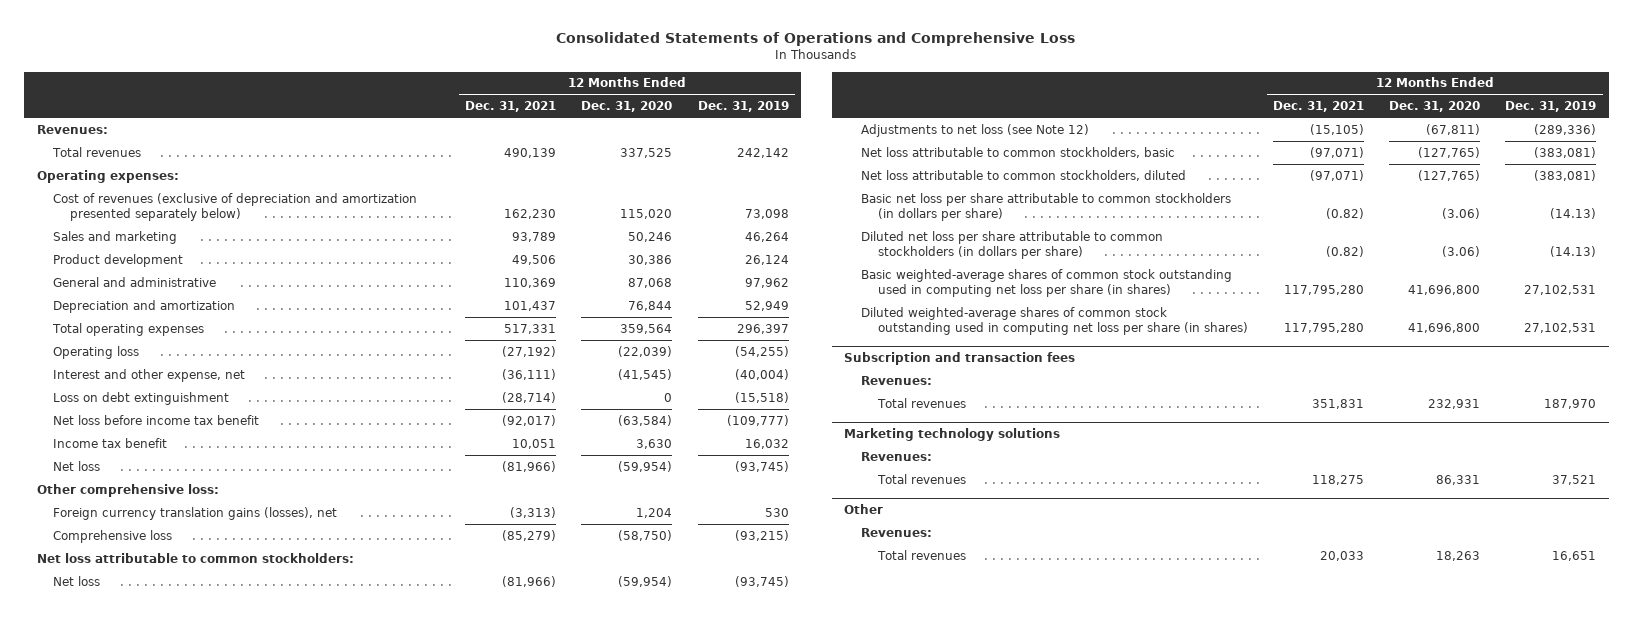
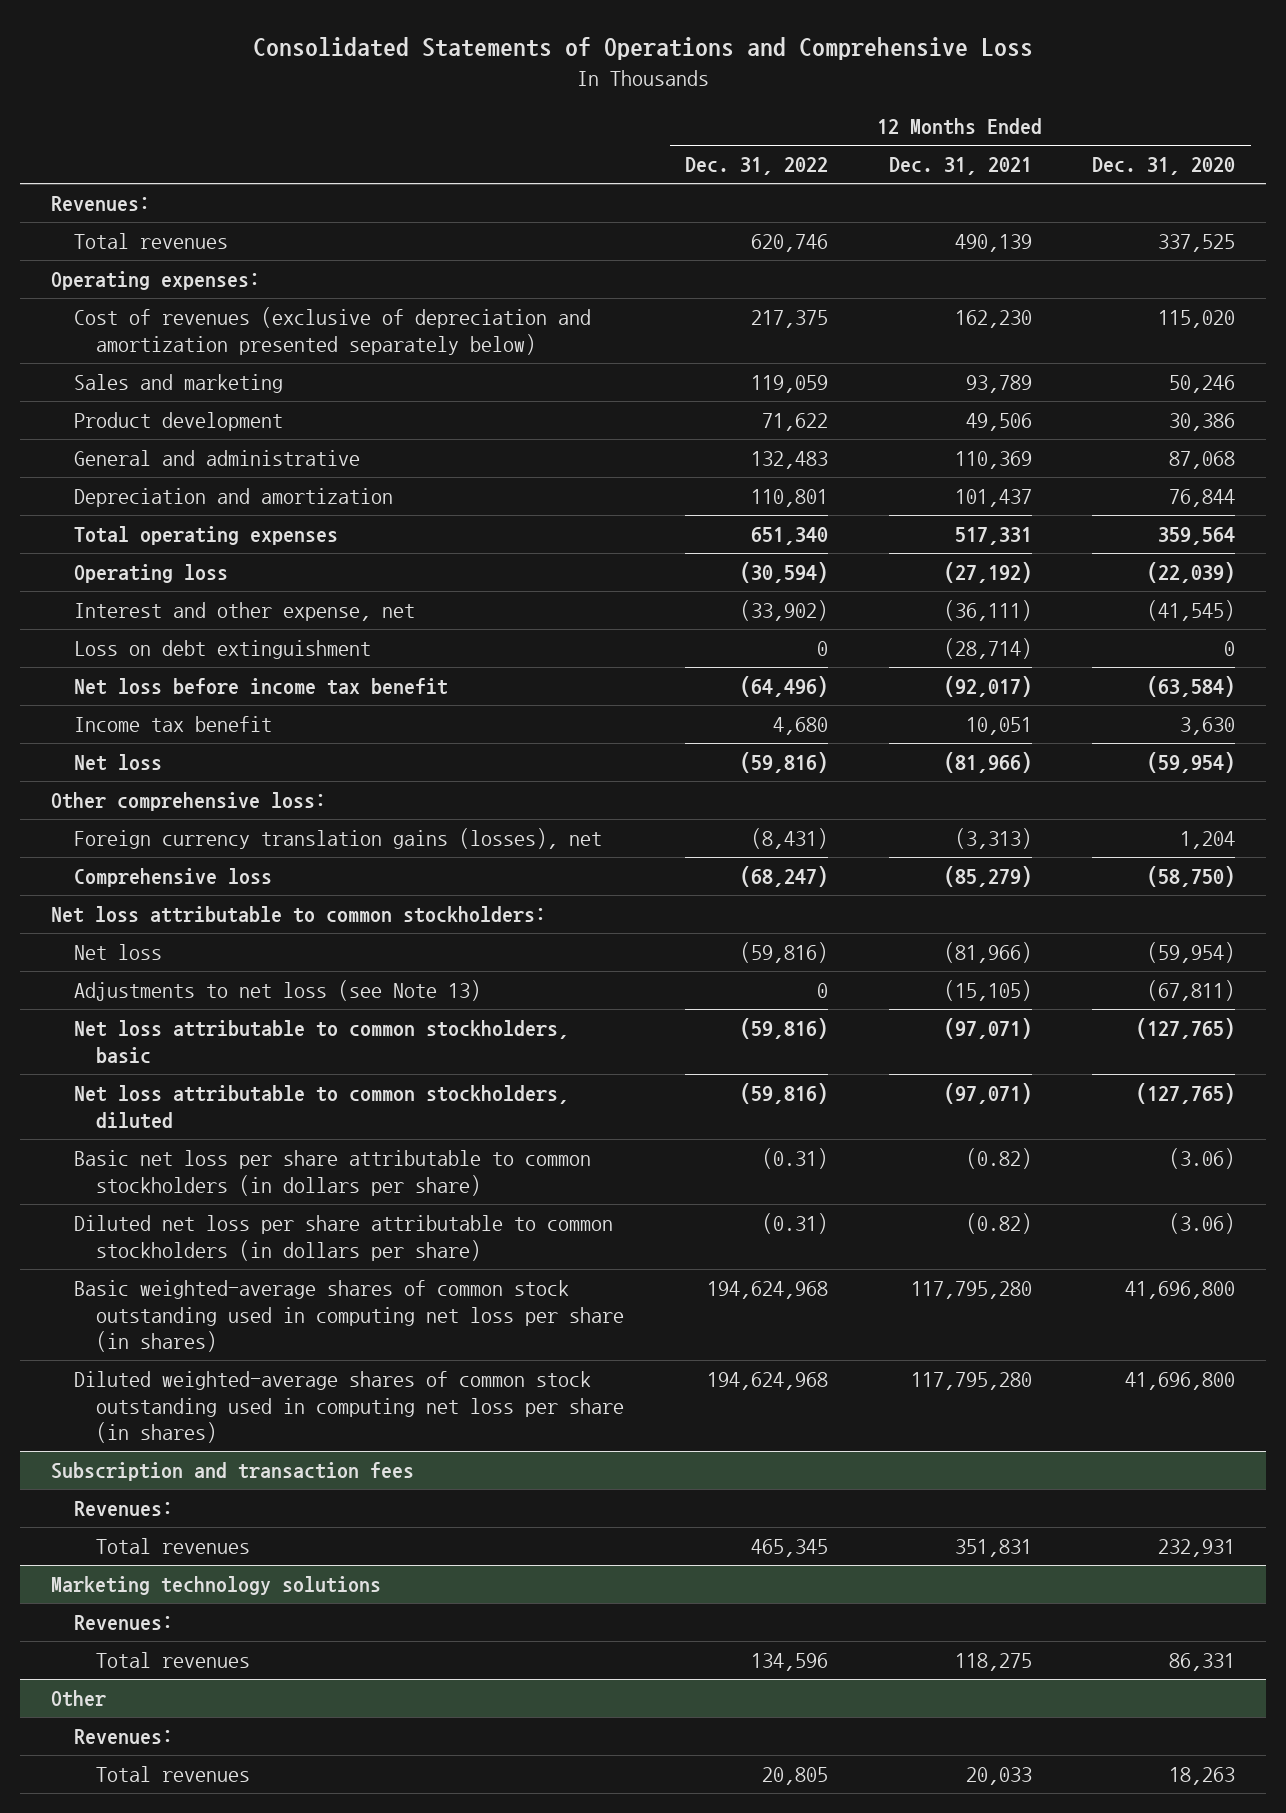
[697,101,789,113] Dec. 31, 2019 -> none
none -> [685,157,829,176] Dec. 31, 2022
[860,123,1089,137] Adjustments to net loss (see Note 12) -> [73,980,481,1002] Adjustments to net loss (see Note 13)

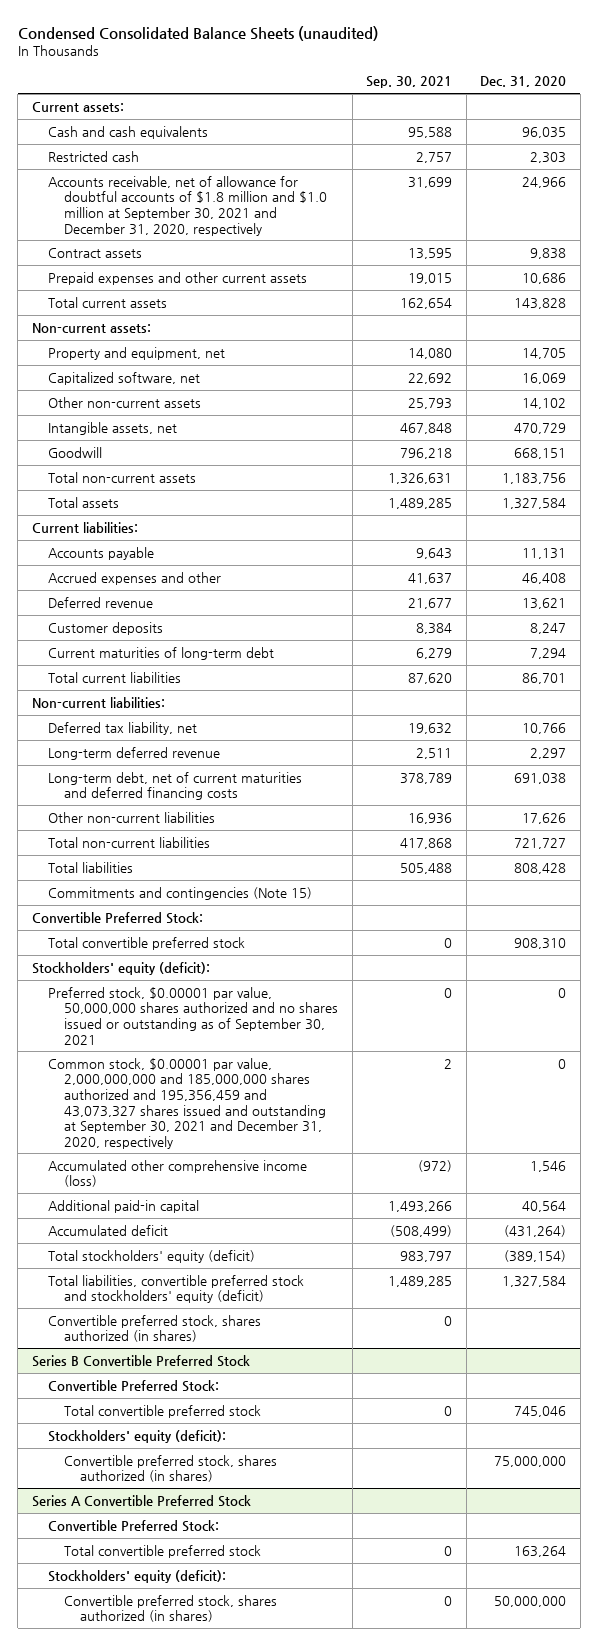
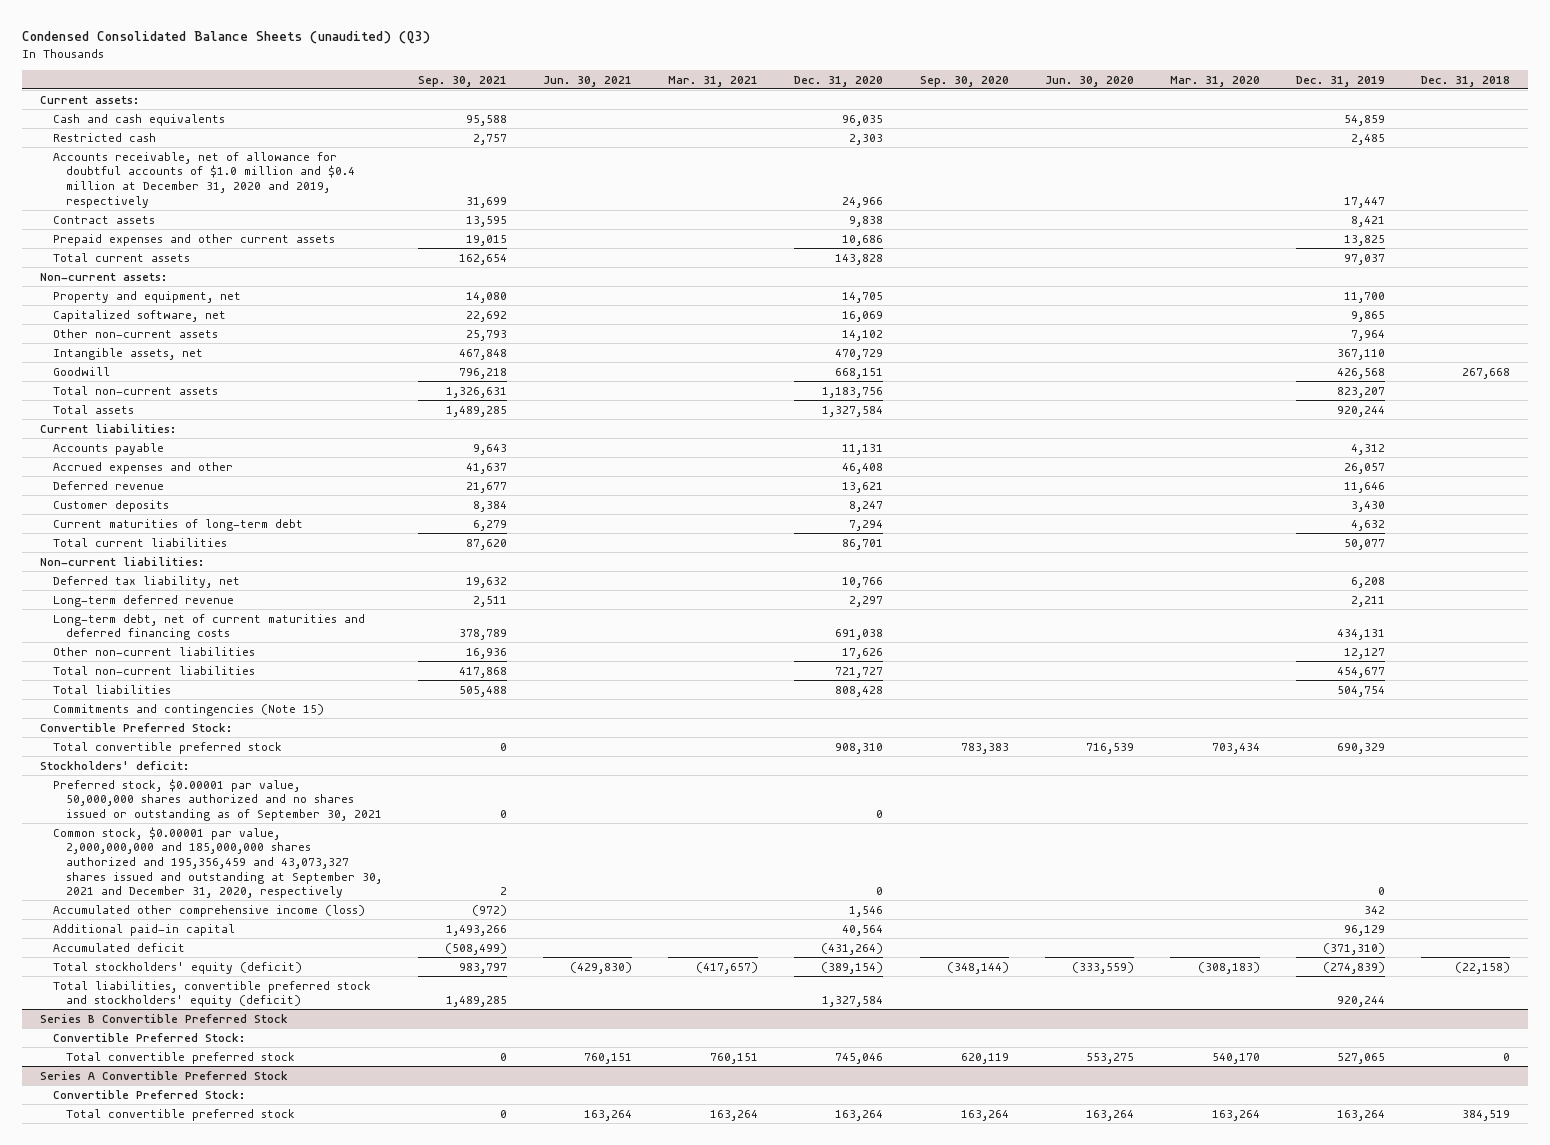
[17,25,378,41] Condensed Consolidated Balance Sheets (unaudited) -> [22,31,431,45] Condensed Consolidated Balance Sheets (unaudited) (Q3)
none -> [543,75,633,87] Jun. 30, 2021
none -> [668,75,759,87] Mar. 31, 2021
none -> [919,75,1009,87] Sep. 30, 2020
none -> [1044,75,1134,87] Jun. 30, 2020
none -> [1169,75,1260,87] Mar. 31, 2020
none -> [1295,75,1385,87] Dec. 31, 2019
none -> [1420,75,1510,87] Dec. 31, 2018
[47,175,328,236] Accounts receivable, net of allowance for doubtful accounts of $1.8 million and $1.0 million at September 30, 2021 and December 31, 2020, respectively -> [53,151,356,208] Accounts receivable, net of allowance for doubtful accounts of $1.0 million and $0.4 million at December 31, 2020 and 2019, respectively
[31,961,210,975] Stockholders' equity (deficit): -> [40,760,190,770] Stockholders' deficit:
[47,1314,261,1343] Convertible preferred stock, shares authorized (in shares) -> none
[47,1429,226,1443] Stockholders' equity (deficit): -> none
[64,1454,278,1483] Convertible preferred stock, shares authorized (in shares) -> none
[47,1569,226,1583] Stockholders' equity (deficit): -> none
[64,1594,278,1623] Convertible preferred stock, shares authorized (in shares) -> none

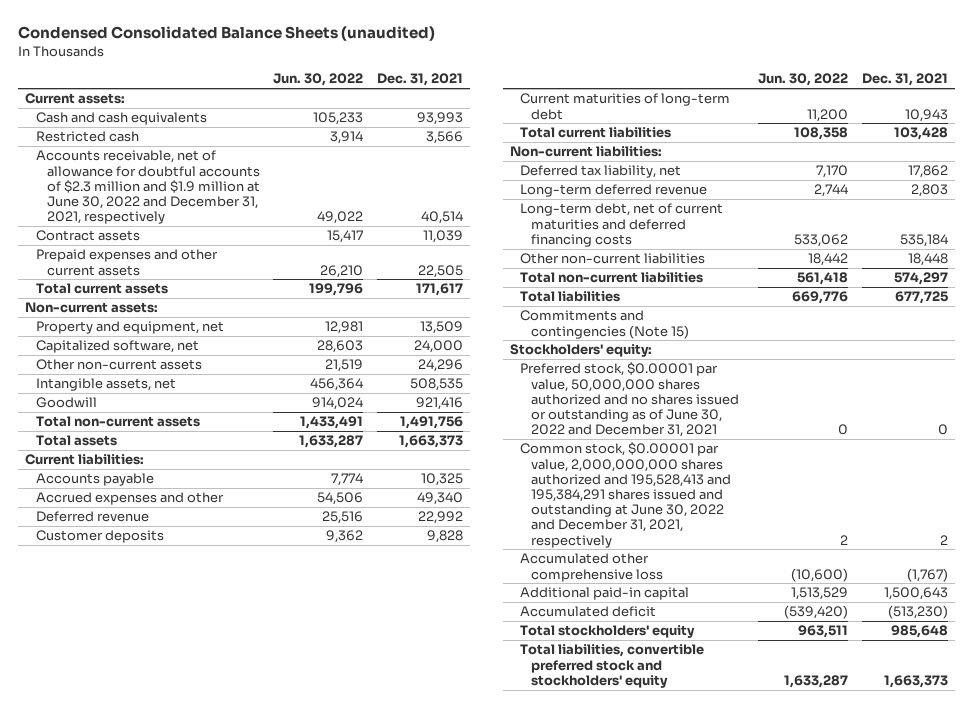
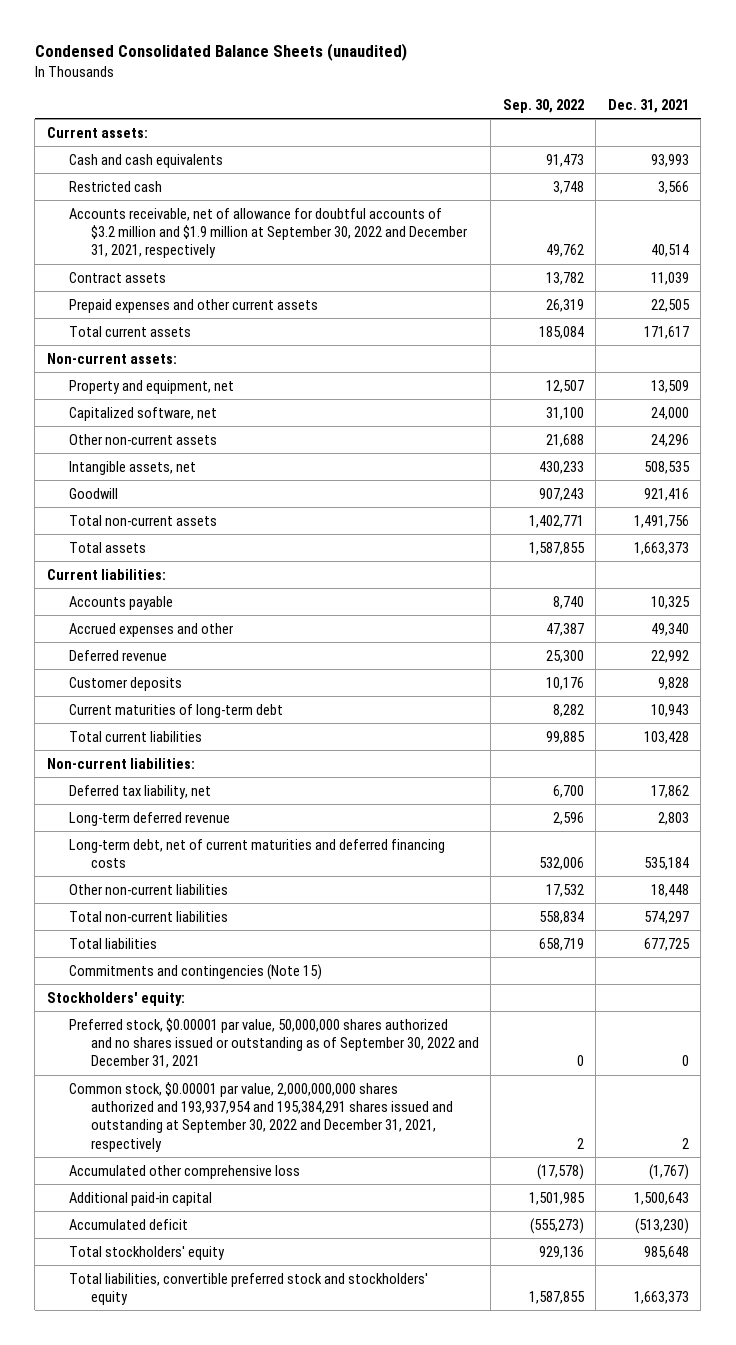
[273,73,364,87] Jun. 30, 2022 -> none
none -> [502,99,584,114] Sep. 30, 2022
[35,150,260,225] Accounts receivable, net of allowance for doubtful accounts of $2.3 million and $1.9 million at June 30, 2022 and December 31, 2021, respectively -> [68,207,467,259] Accounts receivable, net of allowance for doubtful accounts of $3.2 million and $1.9 million at September 30, 2022 and December 31, 2021, respectively
[520,362,740,438] Preferred stock, $0.00001 par value, 50,000,000 shares authorized and no shares issued or outstanding as of June 30, 2022 and December 31, 2021 -> [68,1017,479,1069] Preferred stock, $0.00001 par value, 50,000,000 shares authorized and no shares issued or outstanding as of September 30, 2022 and December 31, 2021
[520,442,732,548] Common stock, $0.00001 par value, 2,000,000,000 shares authorized and 195,528,413 and 195,384,291 shares issued and outstanding at June 30, 2022 and December 31, 2021, respectively -> [68,1081,453,1152] Common stock, $0.00001 par value, 2,000,000,000 shares authorized and 193,937,954 and 195,384,291 shares issued and outstanding at September 30, 2022 and December 31, 2021, respectively

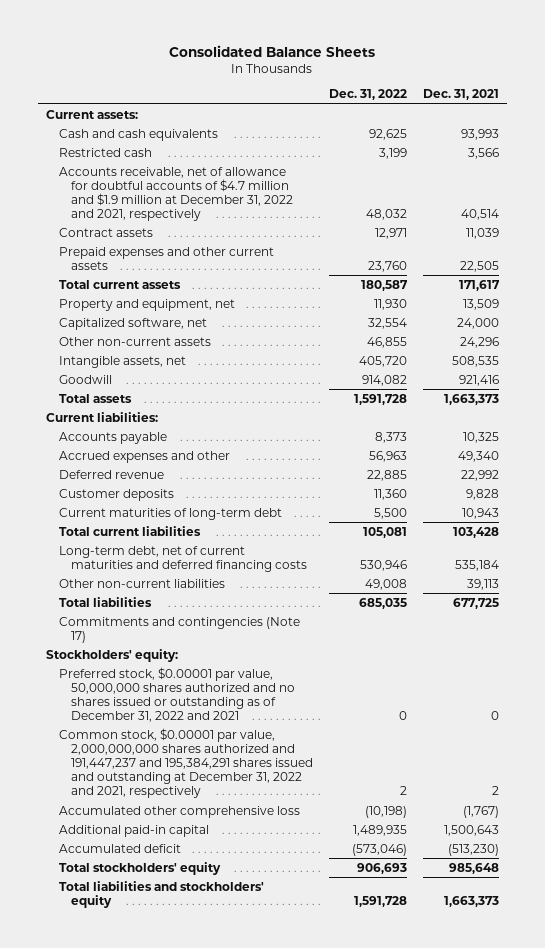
[34,43,407,62] Condensed Consolidated Balance Sheets (unaudited) -> [169,44,376,57] Consolidated Balance Sheets
[502,99,584,114] Sep. 30, 2022 -> none
none -> [329,89,408,101] Dec. 31, 2022
[68,207,467,259] Accounts receivable, net of allowance for doubtful accounts of $3.2 million and $1.9 million at September 30, 2022 and December 31, 2021, respectively -> [58,166,294,222] Accounts receivable, net of allowance for doubtful accounts of $4.7 million and $1.9 million at December 31, 2022 and 2021, respectively
[46,352,177,364] Non-current assets: -> none
[68,514,217,526] Total non-current assets -> none
[46,757,195,769] Non-current liabilities: -> none
[68,784,211,799] Deferred tax liability, net -> none
[68,811,230,826] Long-term deferred revenue -> none
[68,910,228,922] Total non-current liabilities -> none
[650,883,689,897] 18,448 -> [466,578,499,590] 39,113
[68,963,322,980] Commitments and contingencies (Note 15) -> [58,616,300,643] Commitments and contingencies (Note 17)
[68,1017,479,1069] Preferred stock, $0.00001 par value, 50,000,000 shares authorized and no shares issued or outstanding as of September 30, 2022 and December 31, 2021 -> [58,666,296,723] Preferred stock, $0.00001 par value, 50,000,000 shares authorized and no shares issued or outstanding as of December 31, 2022 and 2021
[68,1081,453,1152] Common stock, $0.00001 par value, 2,000,000,000 shares authorized and 193,937,954 and 195,384,291 shares issued and outstanding at September 30, 2022 and December 31, 2021, respectively -> [58,727,314,799] Common stock, $0.00001 par value, 2,000,000,000 shares authorized and 191,447,237 and 195,384,291 shares issued and outstanding at December 31, 2022 and 2021, respectively
[68,1272,428,1306] Total liabilities, convertible preferred stock and stockholders' equity -> [58,880,264,908] Total liabilities and stockholders' equity

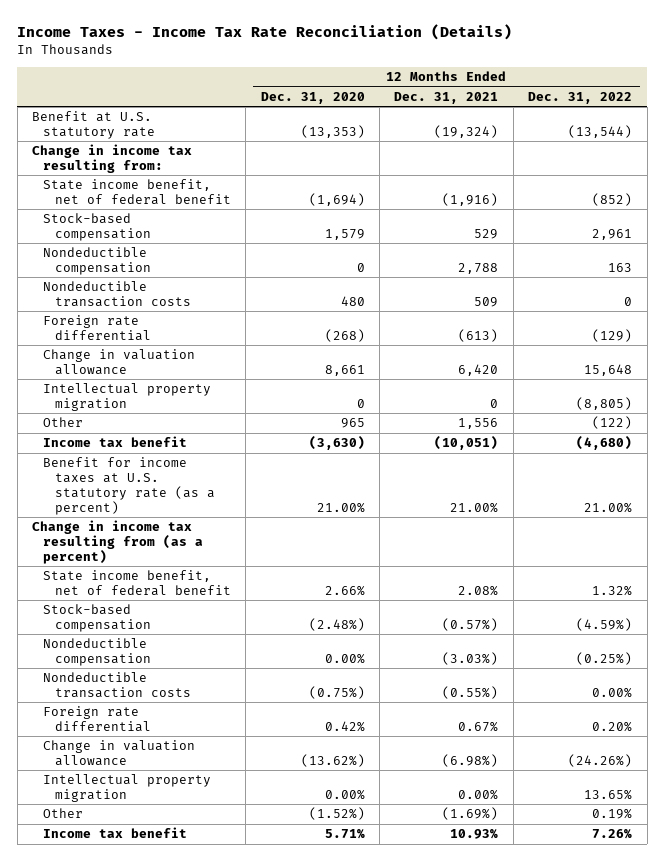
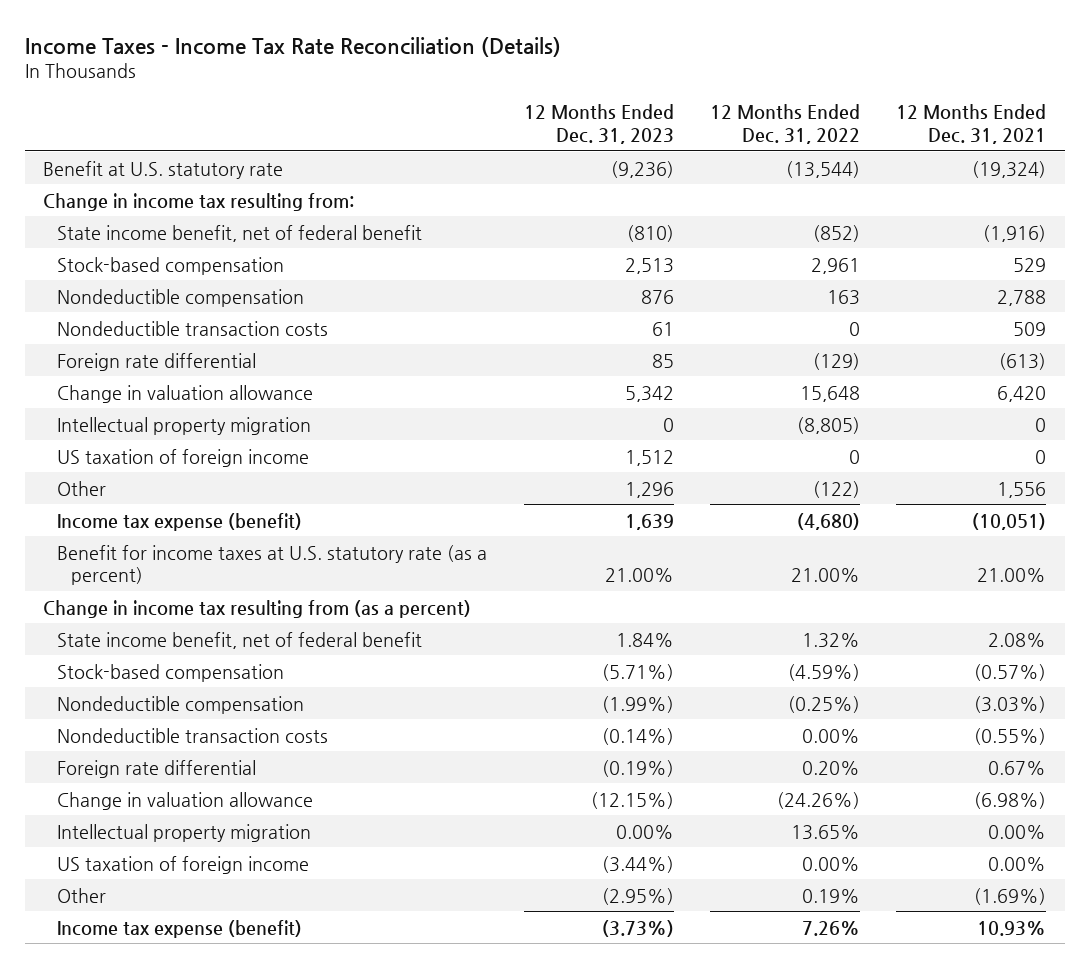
[260,91,365,104] Dec. 31, 2020 -> none
none -> [523,104,674,145] 12 Months Ended Dec. 31, 2023
none -> [57,448,310,467] US taxation of foreign income
[43,436,188,448] Income tax benefit -> [57,512,303,531] Income tax expense (benefit)
none -> [57,855,310,874] US taxation of foreign income
[43,827,188,839] Income tax benefit -> [57,919,303,938] Income tax expense (benefit)

